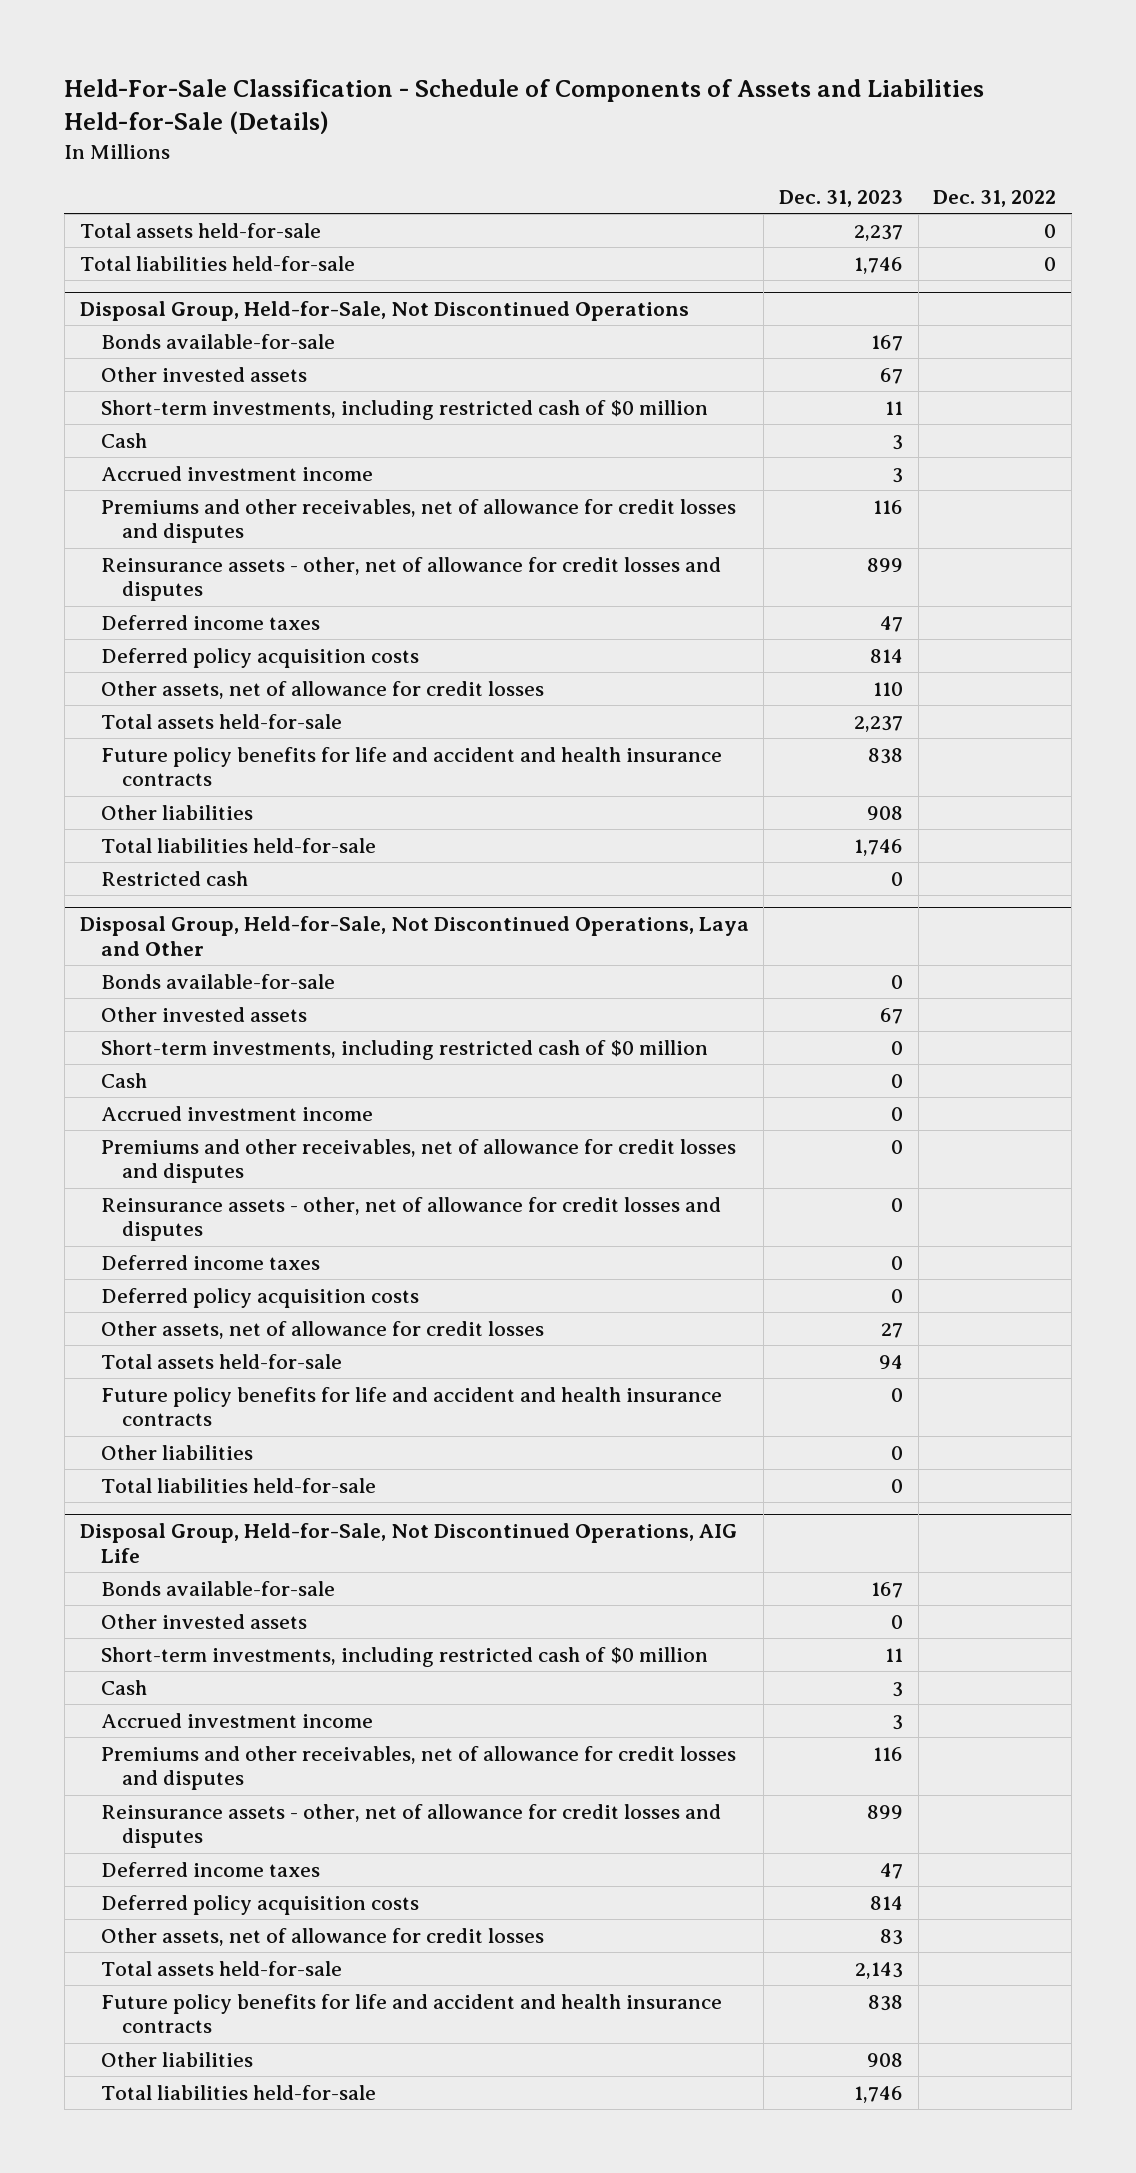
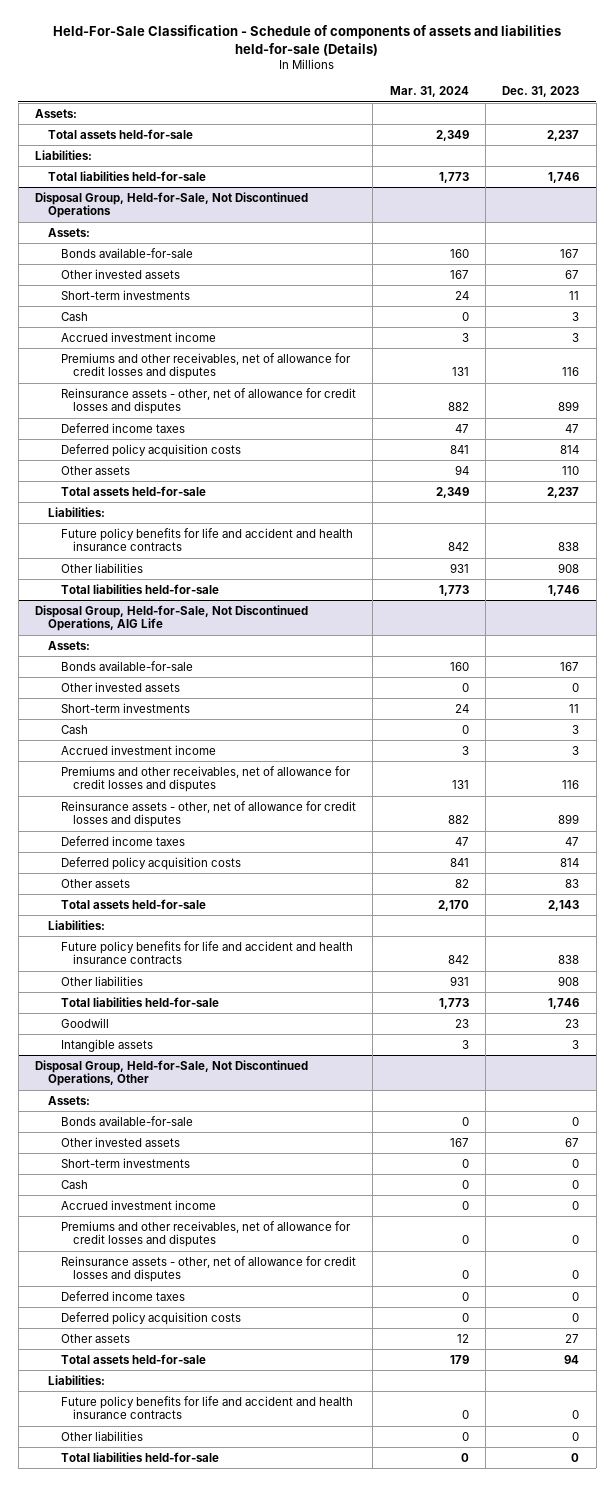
[64,79,985,135] Held-For-Sale Classification - Schedule of Components of Assets and Liabilities Held-for-Sale (Details) -> [53,24,562,56] Held-For-Sale Classification - Schedule of components of assets and liabilities held-for-sale (Details)
[933,190,1057,208] Dec. 31, 2022 -> none
none -> [389,86,469,98] Mar. 31, 2024
none -> [34,108,77,118] Assets:
none -> [34,149,92,160] Liabilities:
none -> [47,227,90,237] Assets:
[100,399,708,420] Short-term investments, including restricted cash of $0 million -> [60,289,190,300] Short-term investments
[100,680,544,699] Other assets, net of allowance for credit losses -> [60,465,130,475] Other assets
none -> [47,506,105,517] Liabilities:
[100,870,248,886] Restricted cash -> none
[79,916,749,956] Disposal Group, Held-for-Sale, Not Discontinued Operations, Laya and Other -> none
[100,973,335,989] Bonds available-for-sale -> none
[100,1006,307,1022] Other invested assets -> none
[100,1039,708,1060] Short-term investments, including restricted cash of $0 million -> none
[100,1072,147,1088] Cash -> none
[100,1105,373,1121] Accrued investment income -> none
[100,1138,736,1184] Premiums and other receivables, net of allowance for credit losses and disputes -> none
[100,1196,721,1242] Reinsurance assets - other, net of allowance for credit losses and disputes -> none
[100,1254,320,1270] Deferred income taxes -> none
[100,1287,419,1308] Deferred policy acquisition costs -> none
[100,1320,544,1339] Other assets, net of allowance for credit losses -> none
[100,1353,342,1369] Total assets held-for-sale -> none
[100,1386,722,1427] Future policy benefits for life and accident and health insurance contracts -> none
[100,1444,253,1460] Other liabilities -> none
[100,1477,376,1493] Total liabilities held-for-sale -> none
none -> [47,640,90,650] Assets:
[100,1646,708,1667] Short-term investments, including restricted cash of $0 million -> [60,702,190,713] Short-term investments
[100,1927,544,1946] Other assets, net of allowance for credit losses -> [60,878,130,888] Other assets
none -> [47,919,105,930] Liabilities:
none -> [60,1017,109,1028] Goodwill
none -> [60,1038,153,1052] Intangible assets
none -> [34,1059,308,1087] Disposal Group, Held-for-Sale, Not Discontinued Operations, Other
none -> [47,1095,90,1105] Assets:
none -> [60,1115,193,1126] Bonds available-for-sale
none -> [60,1136,180,1147] Other invested assets
none -> [60,1157,190,1168] Short-term investments
none -> [60,1179,88,1189] Cash
none -> [60,1199,216,1210] Accrued investment income
none -> [60,1220,351,1248] Premiums and other receivables, net of allowance for credit losses and disputes
none -> [60,1255,356,1283] Reinsurance assets - other, net of allowance for credit losses and disputes
none -> [60,1290,185,1301] Deferred income taxes
none -> [60,1311,241,1325] Deferred policy acquisition costs
none -> [60,1333,130,1343] Other assets
none -> [60,1353,206,1364] Total assets held-for-sale
none -> [47,1374,105,1385] Liabilities:
none -> [60,1395,353,1420] Future policy benefits for life and accident and health insurance contracts
none -> [60,1430,143,1441] Other liabilities
none -> [60,1451,219,1462] Total liabilities held-for-sale

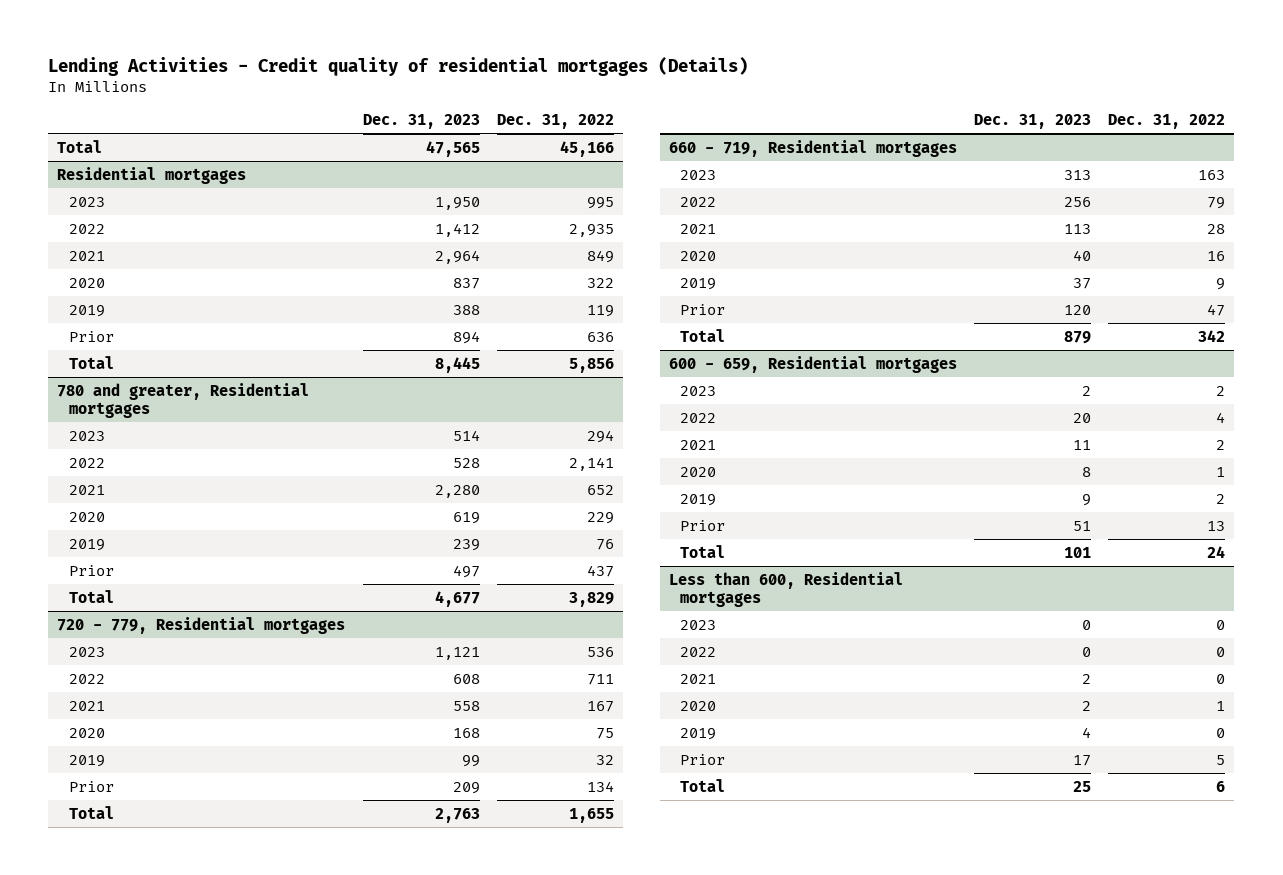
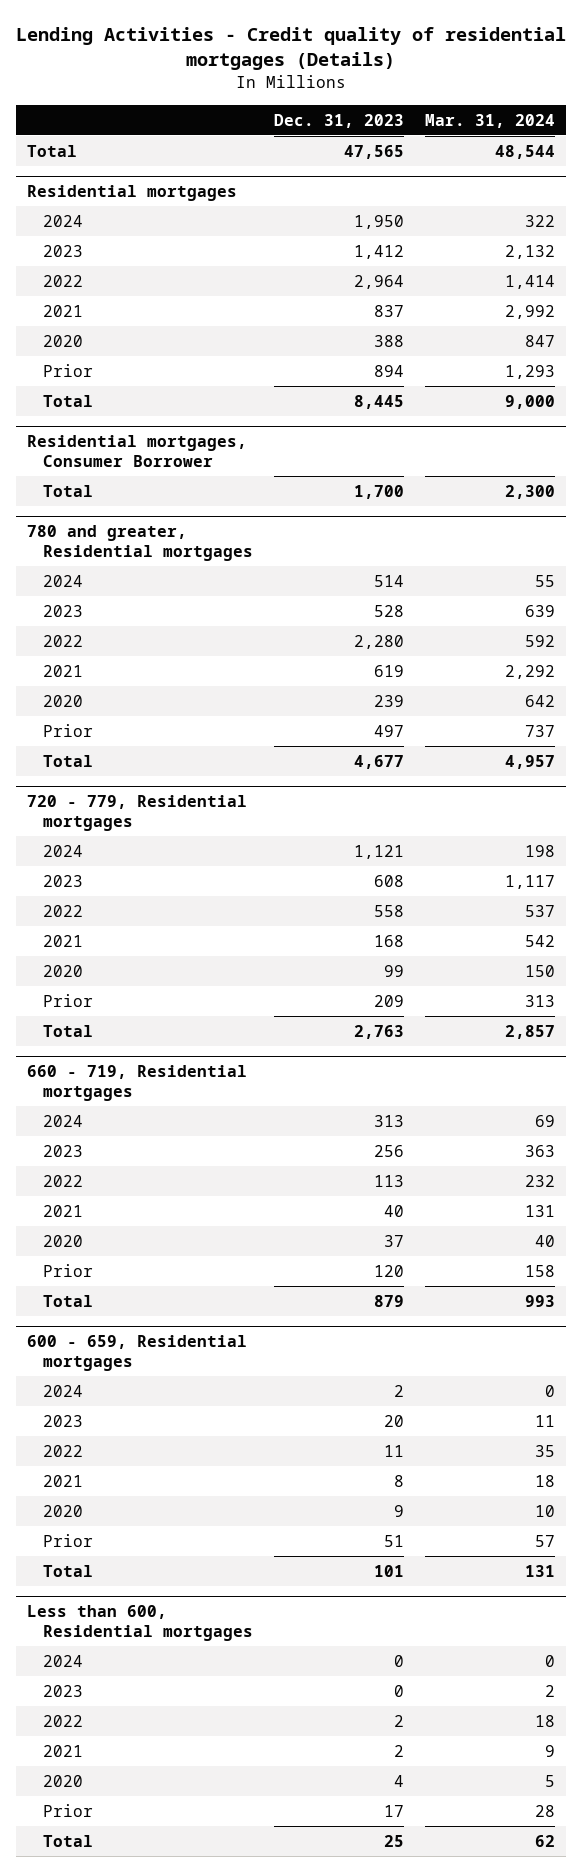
[496,114,614,130] Dec. 31, 2022 -> none
none -> [425,113,556,128] Mar. 31, 2024
[68,304,105,317] 2019 -> none
none -> [43,215,84,228] 2024
[434,196,480,210] 1,950 -> [354,245,405,260] 1,412
[434,222,480,237] 1,412 -> [354,275,405,290] 2,964
[434,249,480,264] 2,964 -> [374,305,405,318] 837
[452,277,480,289] 837 -> [374,335,405,348] 388
none -> [26,435,247,468] Residential mortgages, Consumer Borrower
none -> [43,485,94,498] Total
[68,538,105,551] 2019 -> none
none -> [43,575,84,588] 2024
[452,429,480,441] 514 -> [374,605,405,618] 528
[452,457,480,468] 528 -> [354,635,405,650] 2,280
[434,484,480,498] 2,280 -> [374,665,405,678] 619
[452,511,480,524] 619 -> [374,695,405,708] 239
[68,754,105,767] 2019 -> none
none -> [43,845,84,858] 2024
[434,646,480,660] 1,121 -> [374,875,405,888] 608
[452,673,480,684] 608 -> [374,905,405,918] 558
[452,700,480,711] 558 -> [374,935,405,948] 168
[452,727,480,738] 168 -> [384,965,405,978] 99
[680,277,717,290] 2019 -> none
none -> [43,1115,84,1128] 2024
[1064,169,1092,180] 313 -> [374,1145,405,1158] 256
[1064,196,1092,207] 256 -> [374,1175,405,1188] 113
[1064,223,1092,234] 113 -> [384,1205,405,1218] 40
[1073,249,1092,261] 40 -> [384,1235,405,1248] 37
[680,493,717,506] 2019 -> none
none -> [43,1385,84,1398] 2024
[1082,385,1092,396] 2 -> [384,1415,405,1428] 20
[1073,412,1092,423] 20 -> [384,1445,405,1458] 11
[1073,439,1092,450] 11 -> [394,1475,405,1488] 8
[1082,466,1092,477] 8 -> [394,1505,405,1518] 9
none -> [43,1655,84,1668] 2024
[1082,646,1092,657] 0 -> [394,1715,405,1728] 2
[680,727,717,740] 2019 -> none
[1082,700,1092,711] 2 -> [394,1775,405,1788] 4

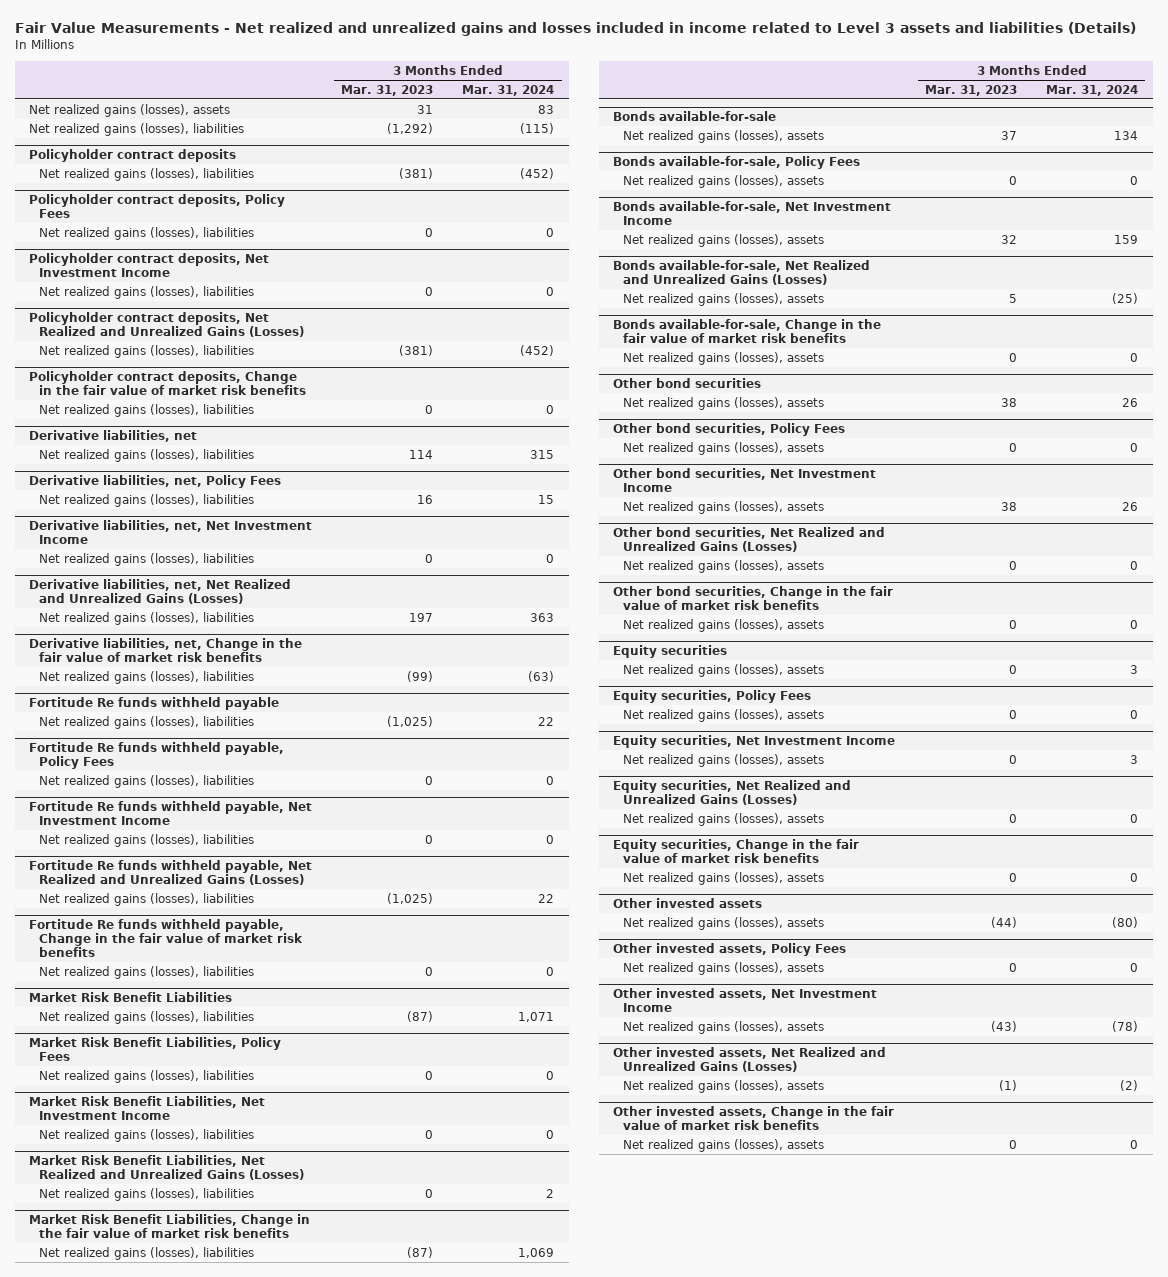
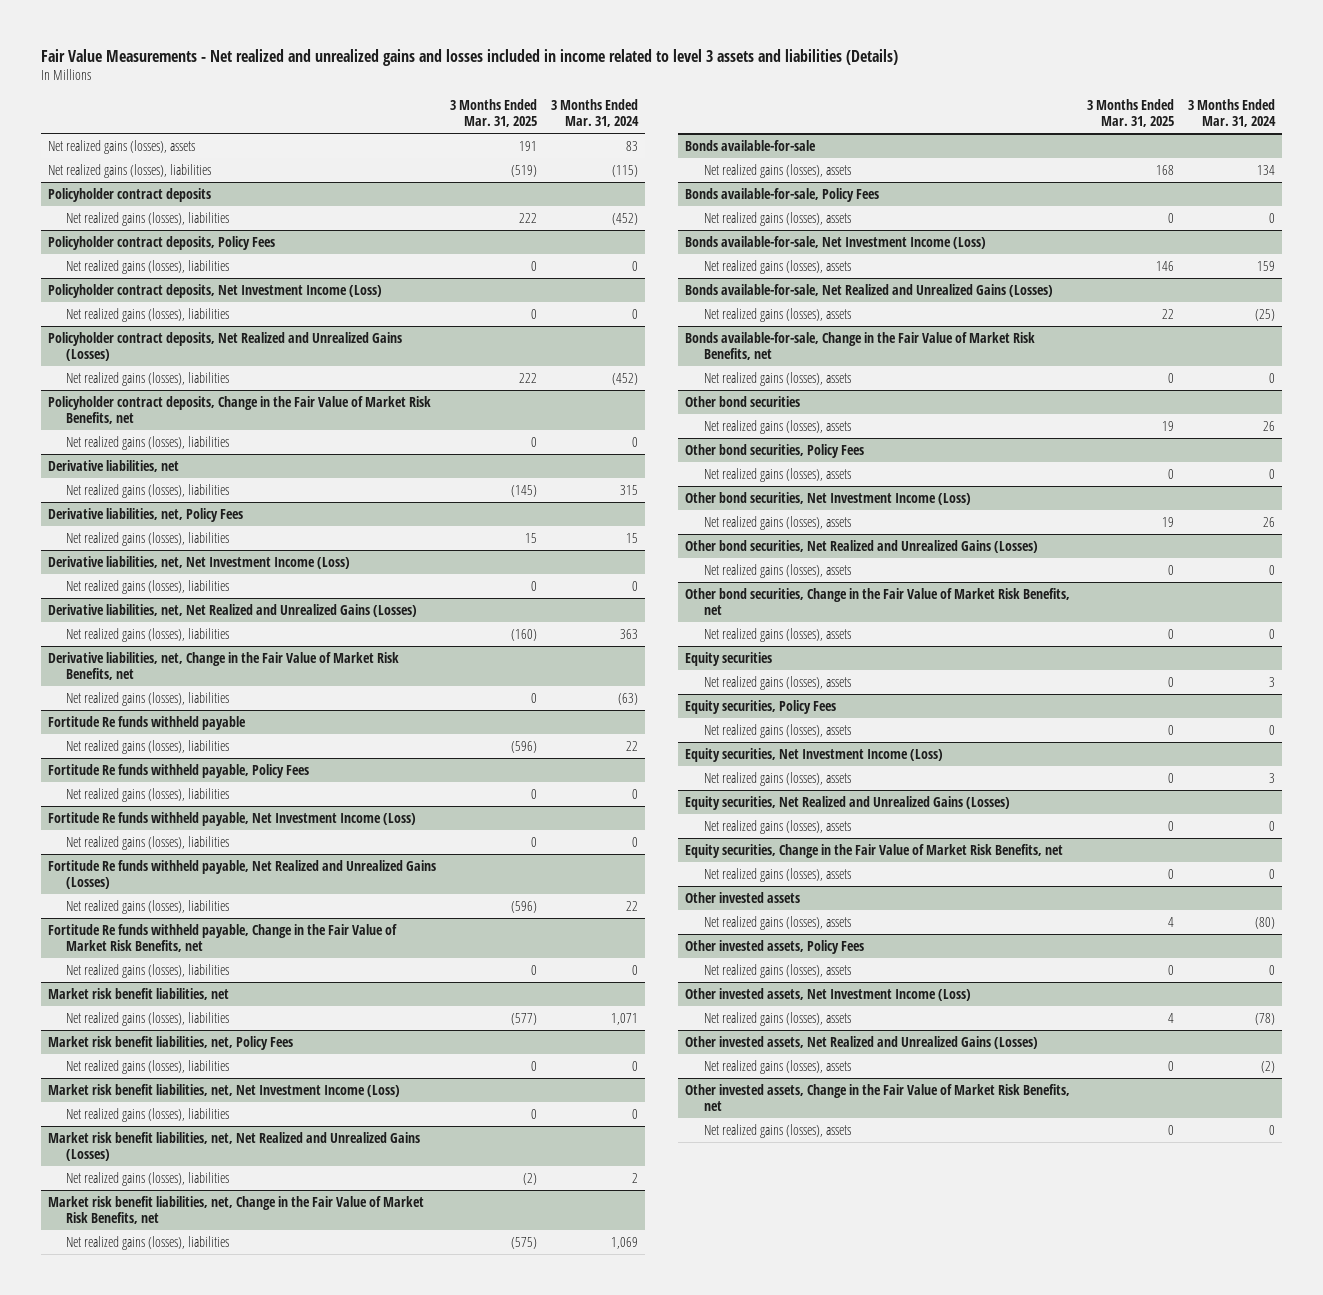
[14,22,1136,37] Fair Value Measurements - Net realized and unrealized gains and losses included in income related to Level 3 assets and liabilities (Details) -> [41,49,899,67] Fair Value Measurements - Net realized and unrealized gains and losses included in income related to level 3 assets and liabilities (Details)
[341,84,434,96] Mar. 31, 2023 -> none
none -> [449,99,537,128] 3 Months Ended Mar. 31, 2025
[29,252,270,278] Policyholder contract deposits, Net Investment Income -> [48,283,383,298] Policyholder contract deposits, Net Investment Income (Loss)
[29,370,307,396] Policyholder contract deposits, Change in the fair value of market risk benefits -> [48,395,432,424] Policyholder contract deposits, Change in the Fair Value of Market Risk Benefits, net
[29,519,313,545] Derivative liabilities, net, Net Investment Income -> [48,555,351,569] Derivative liabilities, net, Net Investment Income (Loss)
[29,637,303,663] Derivative liabilities, net, Change in the fair value of market risk benefits -> [48,651,400,680] Derivative liabilities, net, Change in the Fair Value of Market Risk Benefits, net
[29,800,313,826] Fortitude Re funds withheld payable, Net Investment Income -> [48,811,417,826] Fortitude Re funds withheld payable, Net Investment Income (Loss)
[29,918,304,958] Fortitude Re funds withheld payable, Change in the fair value of market risk benefits -> [48,923,398,952] Fortitude Re funds withheld payable, Change in the Fair Value of Market Risk Benefits, net
[29,991,233,1002] Market Risk Benefit Liabilities -> [48,987,230,1000] Market risk benefit liabilities, net
[29,1036,282,1062] Market Risk Benefit Liabilities, Policy Fees -> [48,1035,294,1050] Market risk benefit liabilities, net, Policy Fees
[29,1095,266,1121] Market Risk Benefit Liabilities, Net Investment Income -> [48,1083,401,1097] Market risk benefit liabilities, net, Net Investment Income (Loss)
[29,1154,305,1181] Market Risk Benefit Liabilities, Net Realized and Unrealized Gains (Losses) -> [48,1131,421,1161] Market risk benefit liabilities, net, Net Realized and Unrealized Gains (Losses)
[29,1213,311,1239] Market Risk Benefit Liabilities, Change in the fair value of market risk benefits -> [48,1195,425,1224] Market risk benefit liabilities, net, Change in the Fair Value of Market Risk Benefits, net
[613,200,892,226] Bonds available-for-sale, Net Investment Income -> [685,235,987,249] Bonds available-for-sale, Net Investment Income (Loss)
[613,318,882,344] Bonds available-for-sale, Change in the fair value of market risk benefits -> [685,331,1036,360] Bonds available-for-sale, Change in the Fair Value of Market Risk Benefits, net
[613,467,877,493] Other bond securities, Net Investment Income -> [685,491,972,505] Other bond securities, Net Investment Income (Loss)
[613,585,894,611] Other bond securities, Change in the fair value of market risk benefits -> [685,587,1071,615] Other bond securities, Change in the Fair Value of Market Risk Benefits, net
[613,734,896,748] Equity securities, Net Investment Income -> [685,747,944,762] Equity securities, Net Investment Income (Loss)
[613,838,860,864] Equity securities, Change in the fair value of market risk benefits -> [685,843,1064,858] Equity securities, Change in the Fair Value of Market Risk Benefits, net
[613,987,878,1013] Other invested assets, Net Investment Income -> [685,987,972,1001] Other invested assets, Net Investment Income (Loss)
[613,1105,895,1131] Other invested assets, Change in the fair value of market risk benefits -> [685,1083,1071,1111] Other invested assets, Change in the Fair Value of Market Risk Benefits, net

